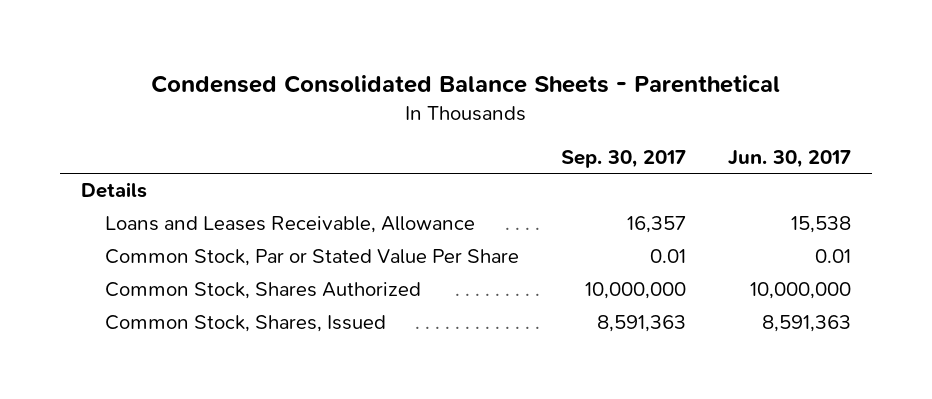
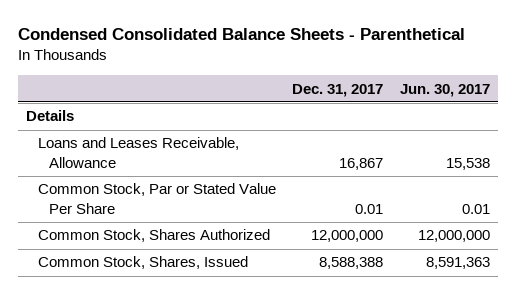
[561,149,687,168] Sep. 30, 2017 -> none
none -> [292,83,384,97] Dec. 31, 2017
[750,282,852,300] 10,000,000 -> [417,230,490,243] 12,000,000

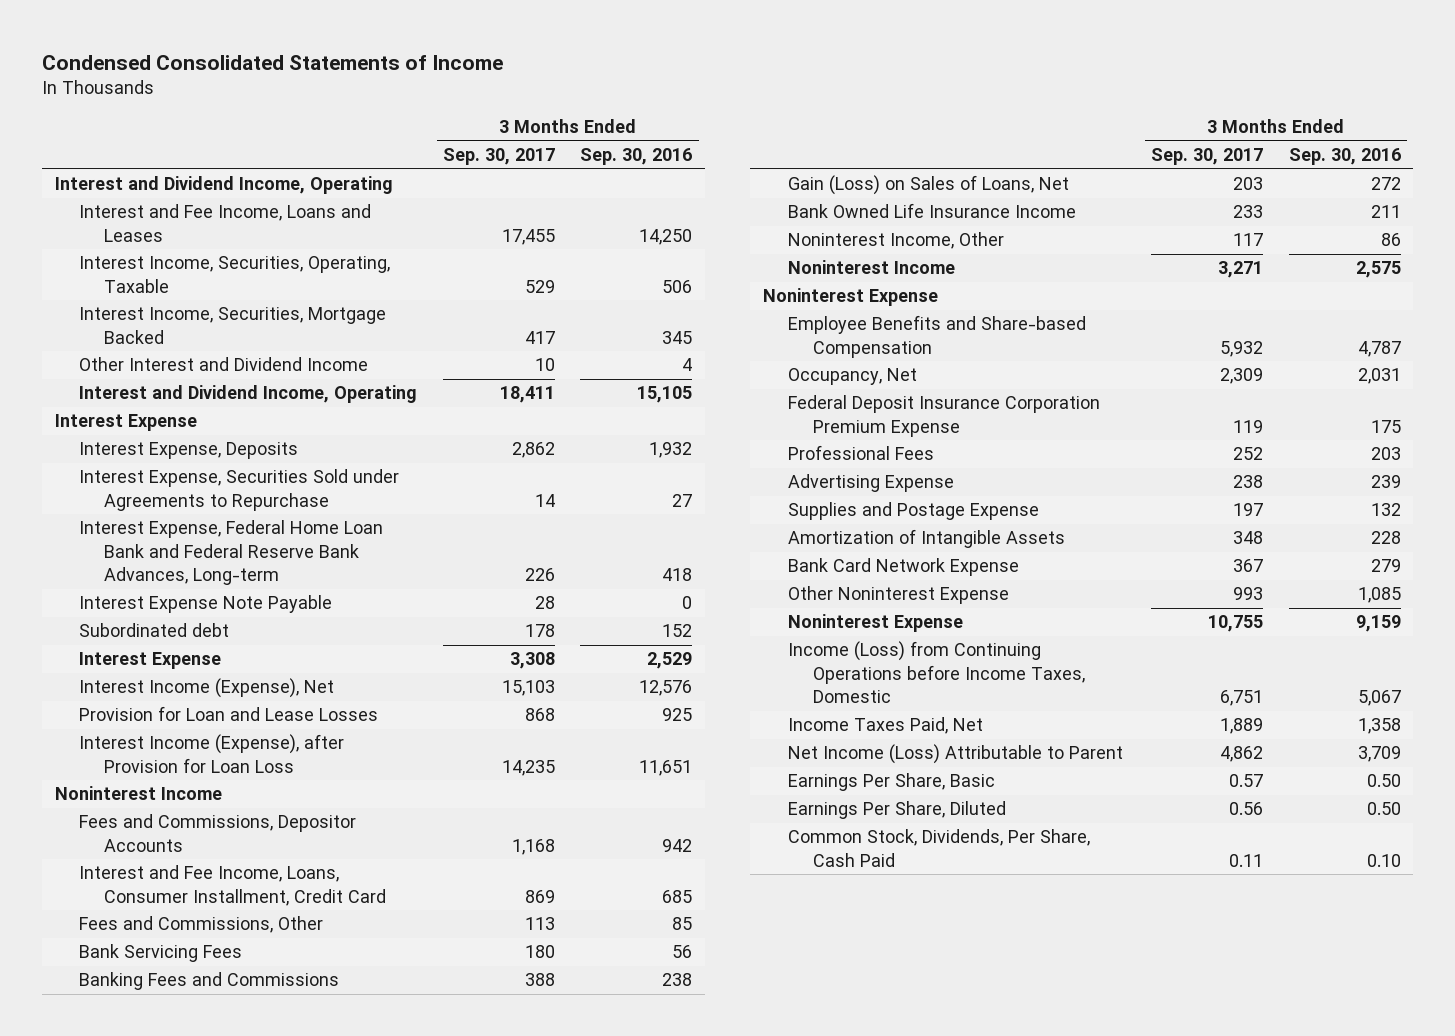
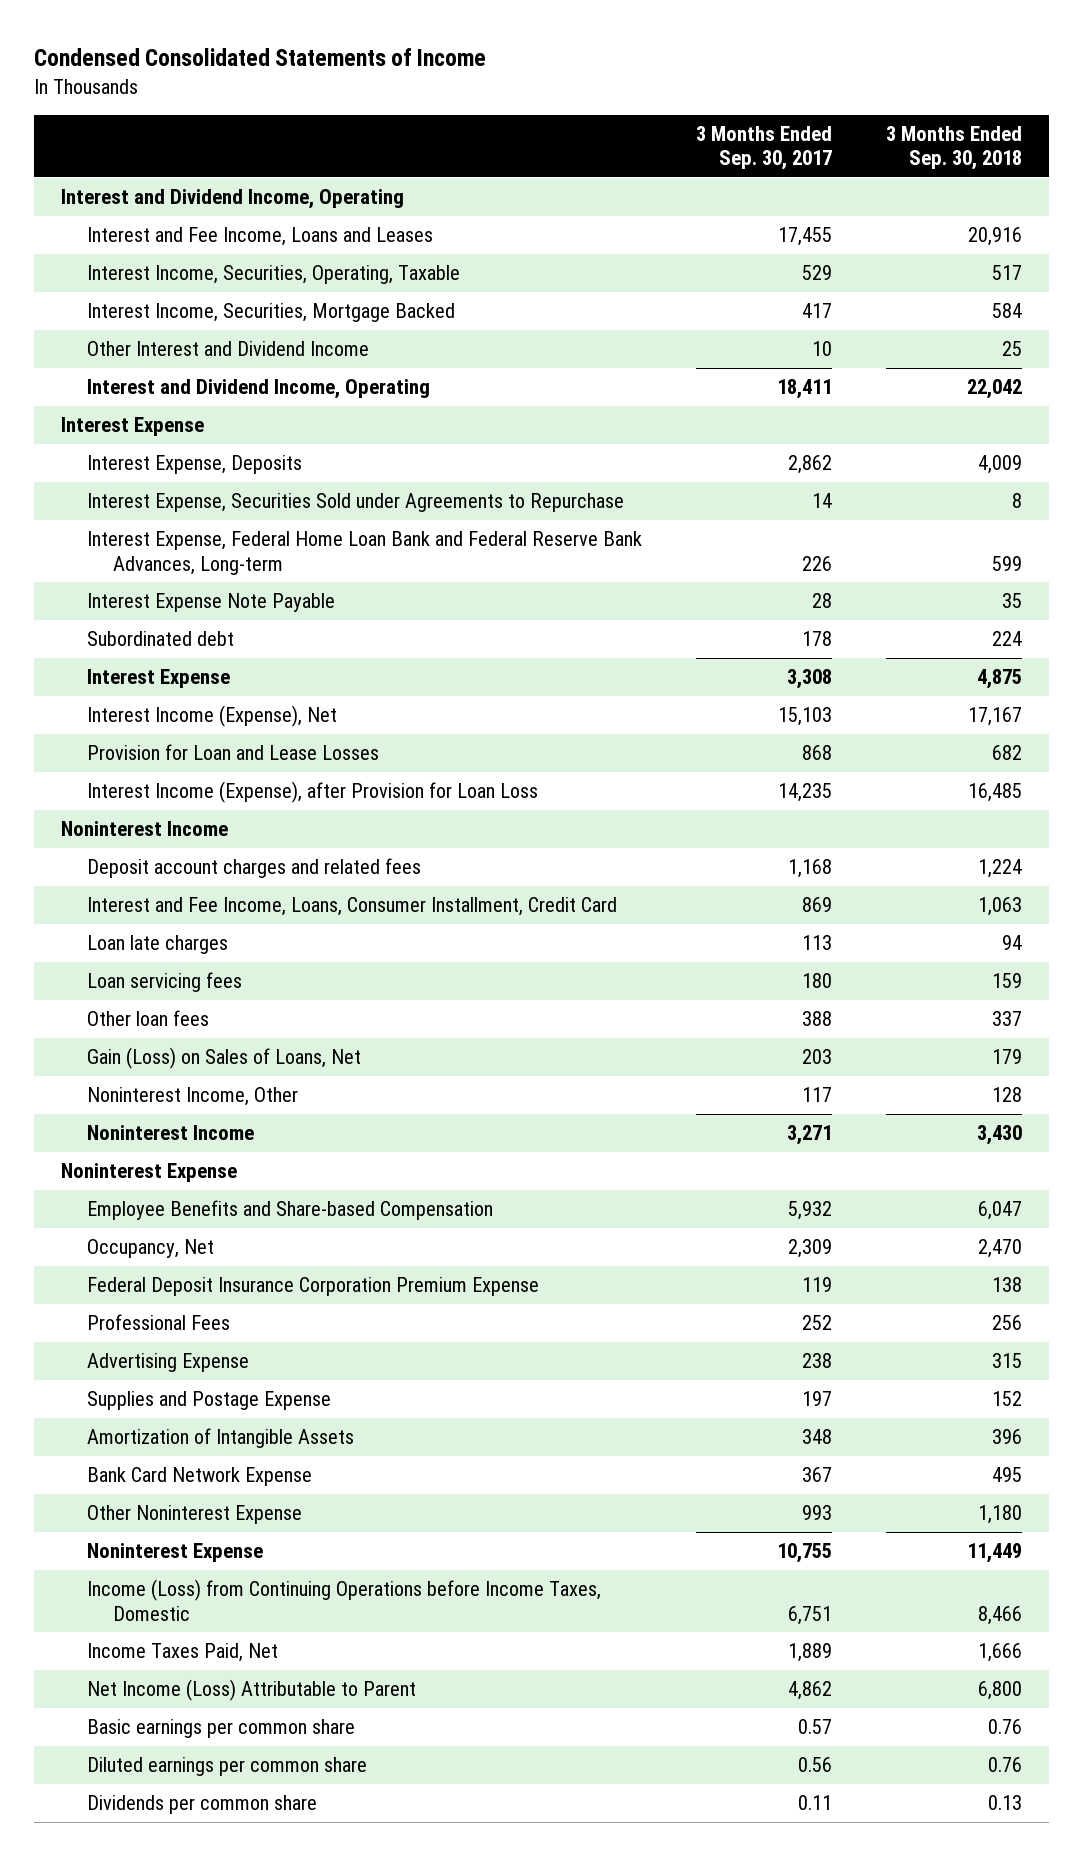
[580,148,693,166] Sep. 30, 2016 -> none
none -> [886,125,1023,171] 3 Months Ended Sep. 30, 2018
[79,814,357,852] Fees and Commissions, Depositor Accounts -> [87,858,422,879] Deposit account charges and related fees
[79,916,324,934] Fees and Commissions, Other -> [87,935,229,955] Loan late charges
[79,944,243,963] Bank Servicing Fees -> [87,972,243,993] Loan servicing fees
[79,972,340,991] Banking Fees and Commissions -> [87,1010,210,1027] Other loan fees
[787,203,1076,219] Bank Owned Life Insurance Income -> none
[787,773,995,792] Earnings Per Share, Basic -> [87,1719,356,1739] Basic earnings per common share
[787,801,1006,820] Earnings Per Share, Diluted -> [87,1757,368,1777] Diluted earnings per common share
[787,829,1090,867] Common Stock, Dividends, Per Share, Cash Paid -> [87,1795,318,1815] Dividends per common share

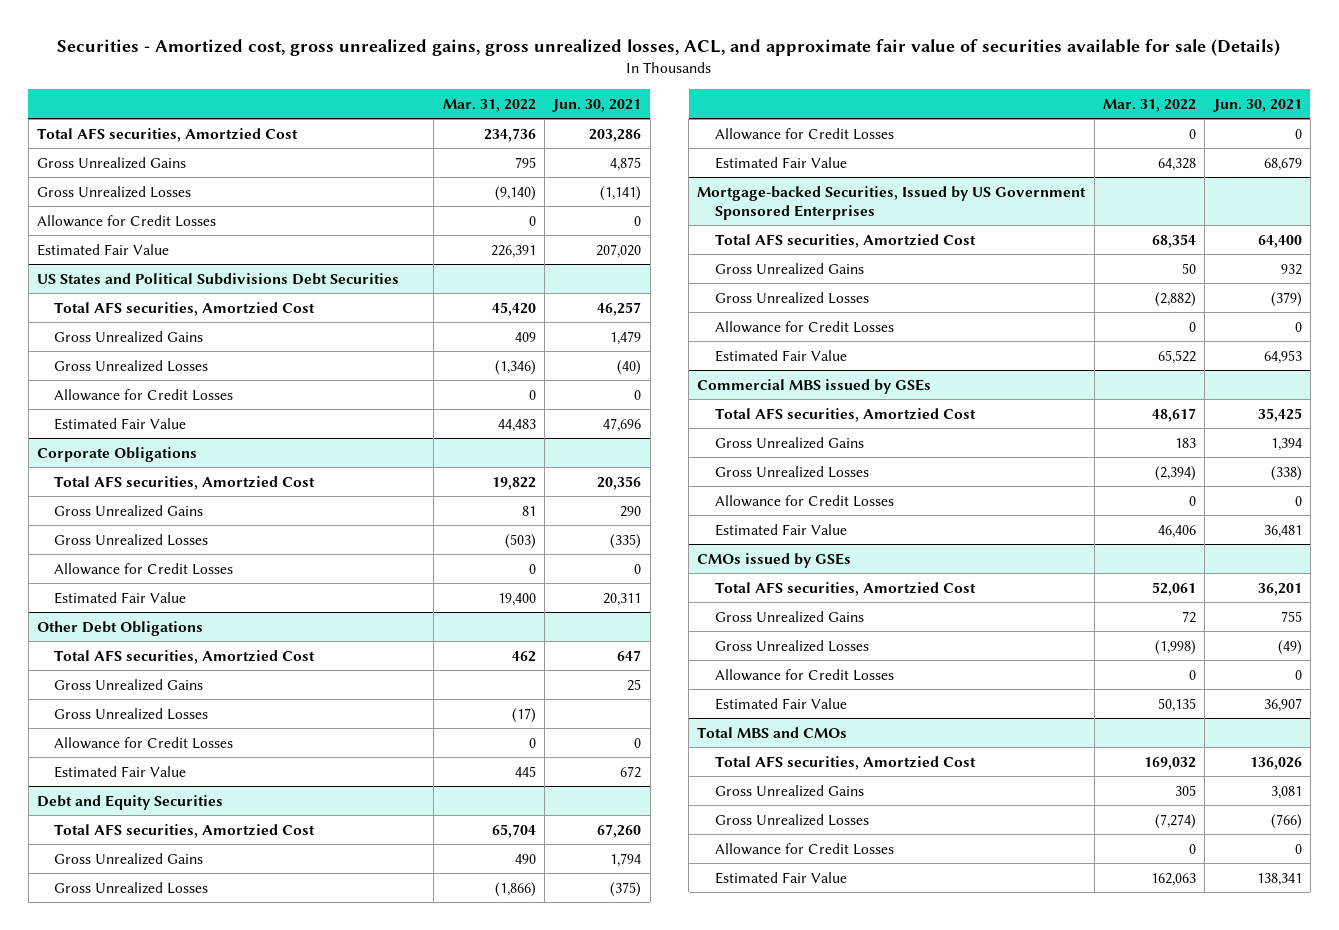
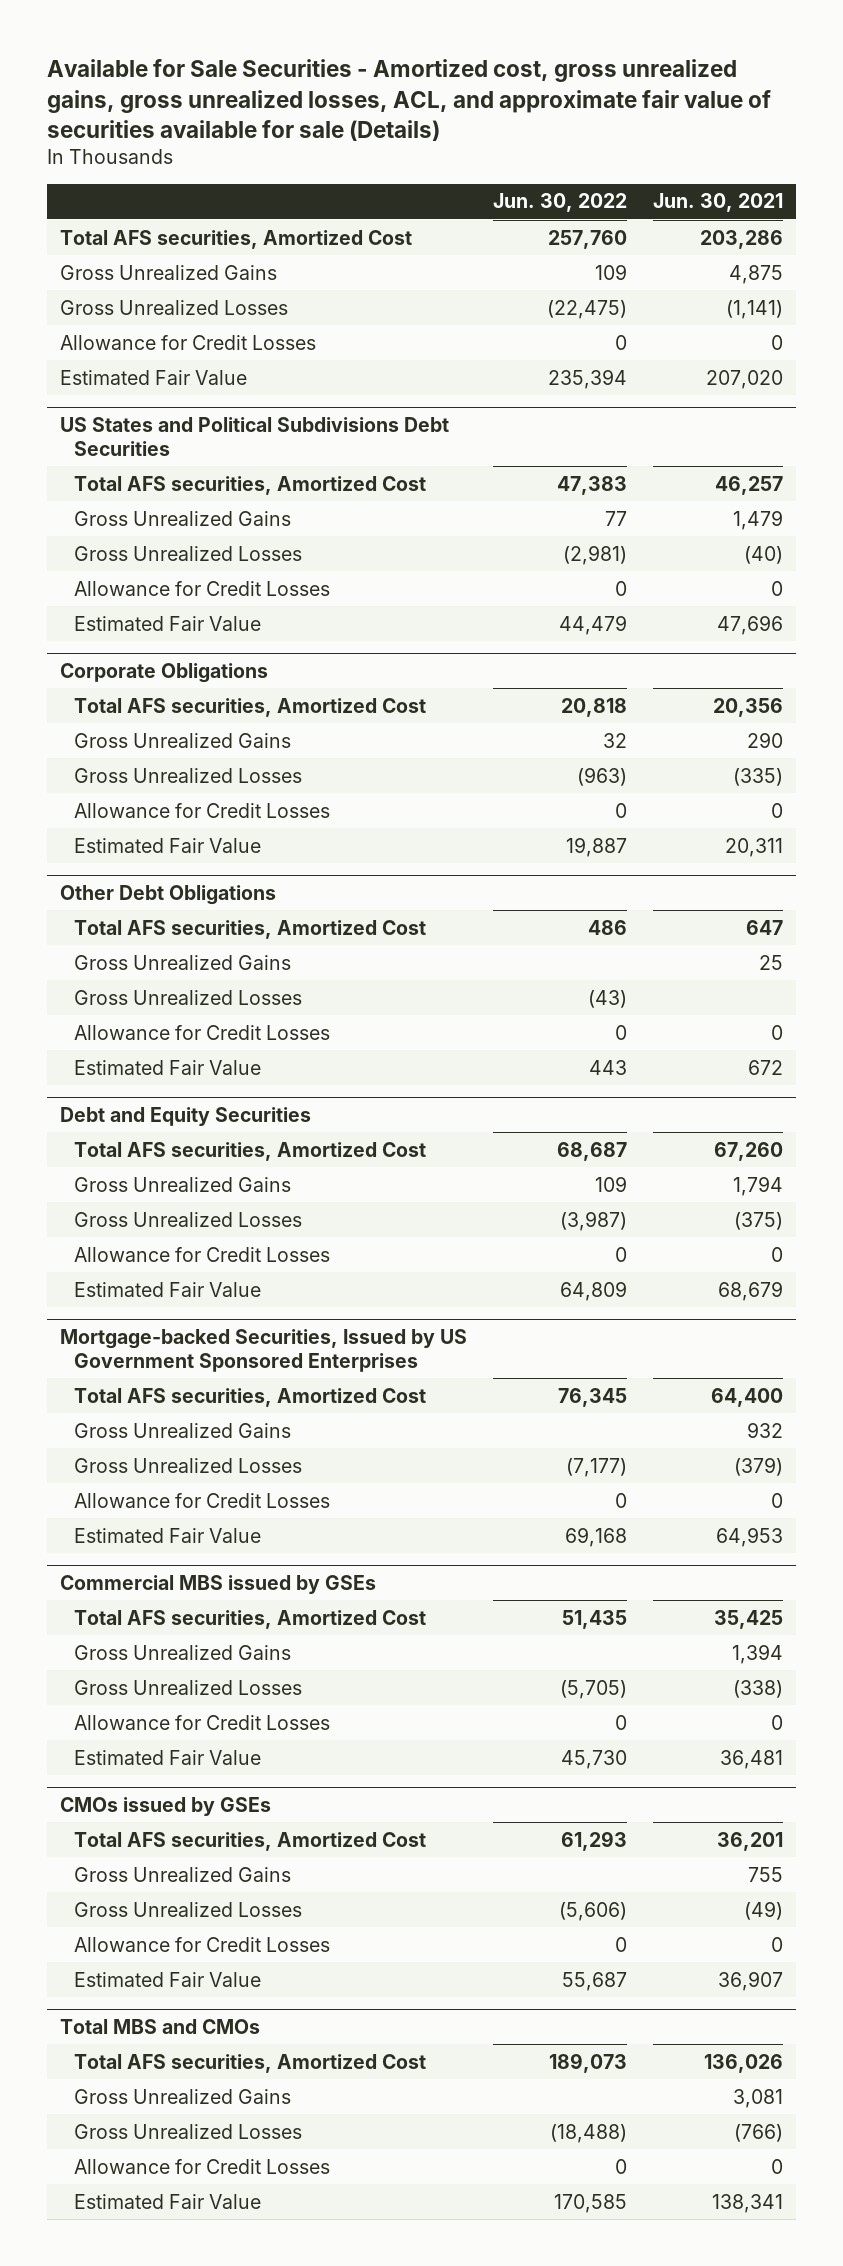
[57,39,1281,57] Securities - Amortized cost, gross unrealized gains, gross unrealized losses, ACL, and approximate fair value of securities available for sale (Details) -> [47,59,772,142] Available for Sale Securities - Amortized cost, gross unrealized gains, gross unrealized losses, ACL, and approximate fair value of securities available for sale (Details)
[442,98,536,112] Mar. 31, 2022 -> none
none -> [492,193,627,213] Jun. 30, 2022
[37,127,299,142] Total AFS securities, Amortzied Cost -> [60,229,413,249] Total AFS securities, Amortized Cost
[54,301,316,316] Total AFS securities, Amortzied Cost -> [74,475,427,495] Total AFS securities, Amortized Cost
[54,475,316,490] Total AFS securities, Amortzied Cost -> [74,697,427,717] Total AFS securities, Amortized Cost
[54,649,316,664] Total AFS securities, Amortzied Cost -> [74,919,427,939] Total AFS securities, Amortized Cost
[54,823,316,838] Total AFS securities, Amortzied Cost -> [74,1141,427,1161] Total AFS securities, Amortized Cost
[714,233,976,248] Total AFS securities, Amortzied Cost -> [74,1387,427,1407] Total AFS securities, Amortized Cost
[714,407,976,422] Total AFS securities, Amortzied Cost -> [74,1609,427,1629] Total AFS securities, Amortized Cost
[714,581,976,596] Total AFS securities, Amortzied Cost -> [74,1831,427,1851] Total AFS securities, Amortized Cost
[714,755,976,770] Total AFS securities, Amortzied Cost -> [74,2053,427,2073] Total AFS securities, Amortized Cost

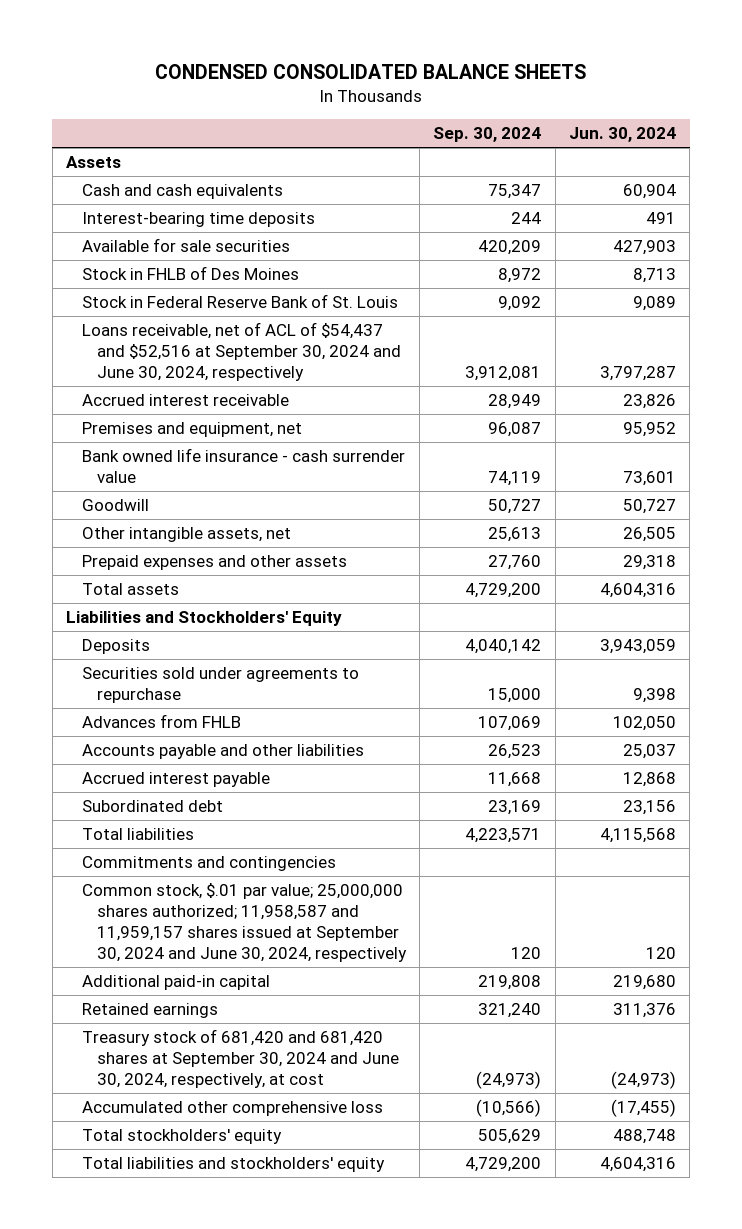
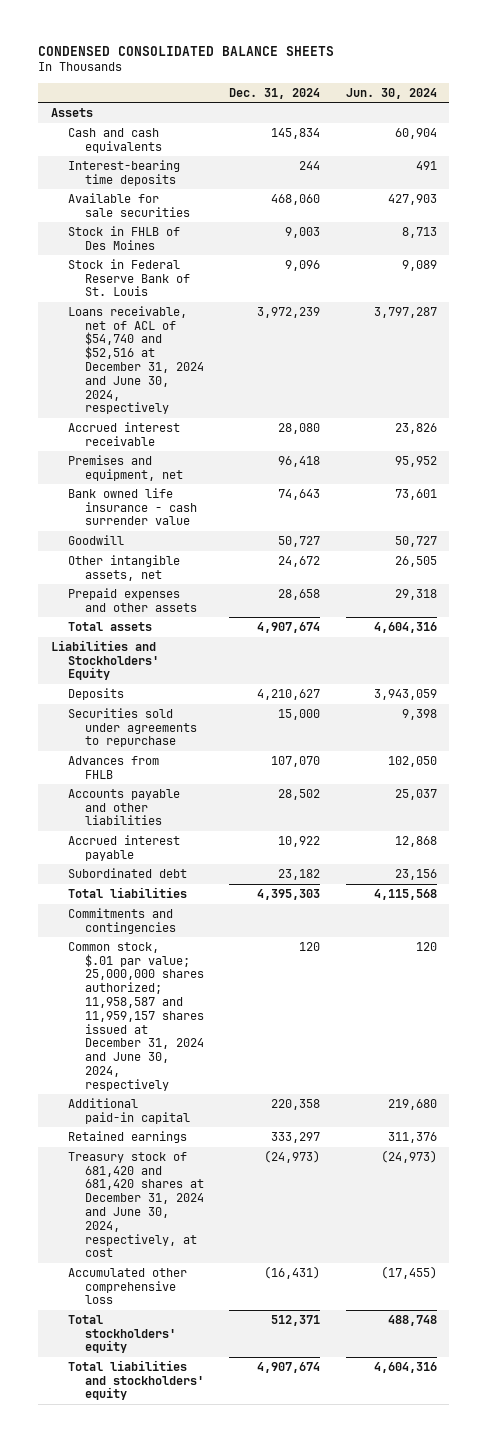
[433,127,542,143] Sep. 30, 2024 -> none
none -> [229,87,321,99] Dec. 31, 2024
[81,322,402,381] Loans receivable, net of ACL of $54,437 and $52,516 at September 30, 2024 and June 30, 2024, respectively -> [67,305,204,415] Loans receivable, net of ACL of $54,740 and $52,516 at December 31, 2024 and June 30, 2024, respectively
[81,883,408,962] Common stock, $.01 par value; 25,000,000 shares authorized; 11,958,587 and 11,959,157 shares issued at September 30, 2024 and June 30, 2024, respectively -> [67,941,204,1091] Common stock, $.01 par value; 25,000,000 shares authorized; 11,958,587 and 11,959,157 shares issued at December 31, 2024 and June 30, 2024, respectively
[81,1029,400,1088] Treasury stock of 681,420 and 681,420 shares at September 30, 2024 and June 30, 2024, respectively, at cost -> [67,1151,204,1258] Treasury stock of 681,420 and 681,420 shares at December 31, 2024 and June 30, 2024, respectively, at cost

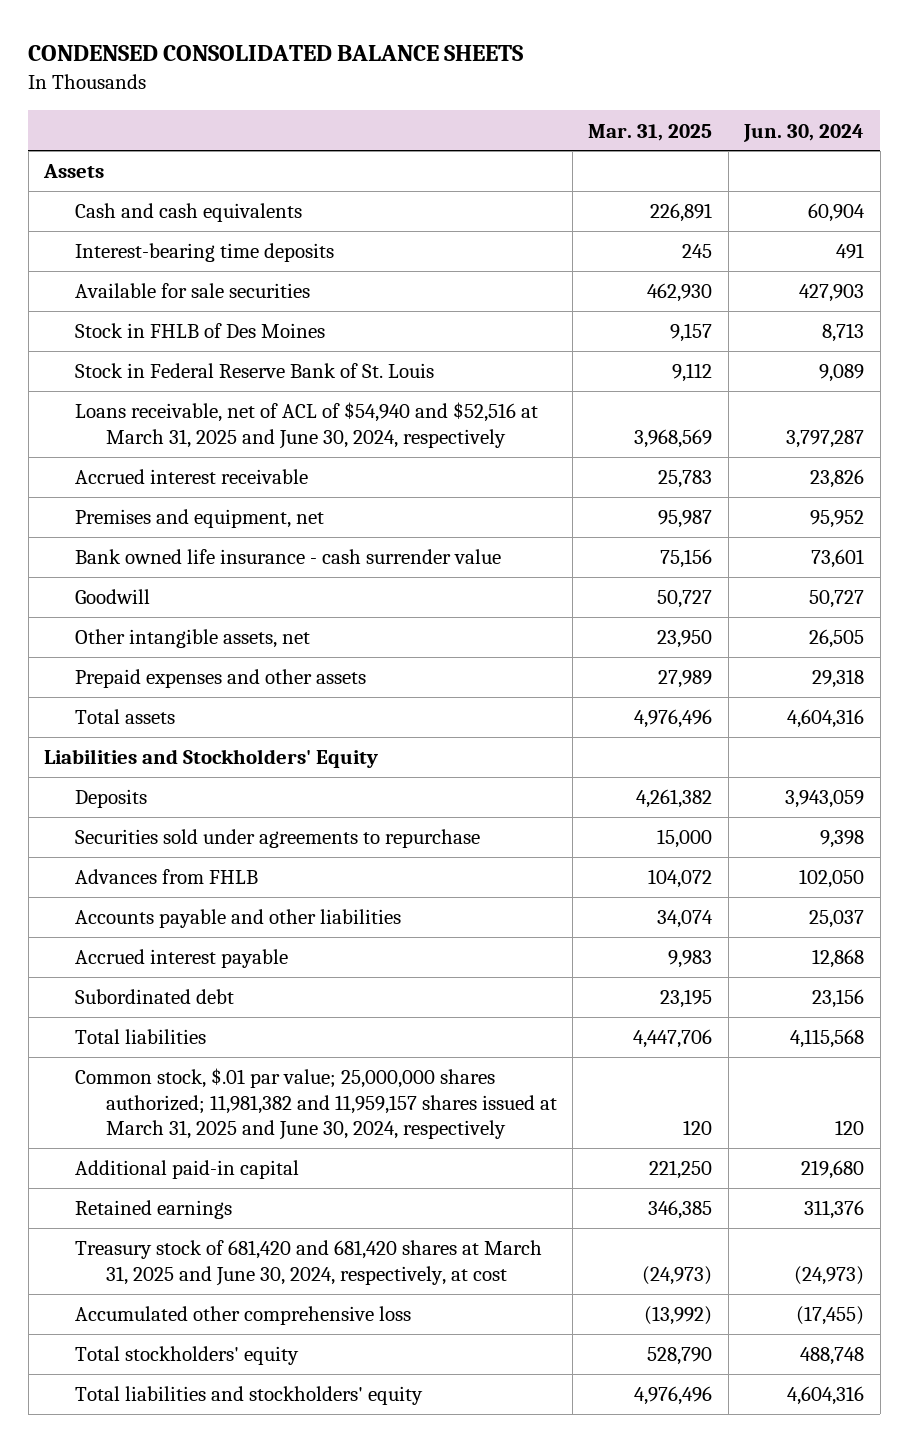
[229,87,321,99] Dec. 31, 2024 -> none
none -> [588,123,713,141] Mar. 31, 2025
[67,305,204,415] Loans receivable, net of ACL of $54,740 and $52,516 at December 31, 2024 and June 30, 2024, respectively -> [74,402,538,449] Loans receivable, net of ACL of $54,940 and $52,516 at March 31, 2025 and June 30, 2024, respectively
[67,907,176,934] Commitments and contingencies -> none
[67,941,204,1091] Common stock, $.01 par value; 25,000,000 shares authorized; 11,958,587 and 11,959,157 shares issued at December 31, 2024 and June 30, 2024, respectively -> [74,1068,557,1141] Common stock, $.01 par value; 25,000,000 shares authorized; 11,981,382 and 11,959,157 shares issued at March 31, 2025 and June 30, 2024, respectively
[67,1151,204,1258] Treasury stock of 681,420 and 681,420 shares at December 31, 2024 and June 30, 2024, respectively, at cost -> [74,1240,542,1286] Treasury stock of 681,420 and 681,420 shares at March 31, 2025 and June 30, 2024, respectively, at cost

